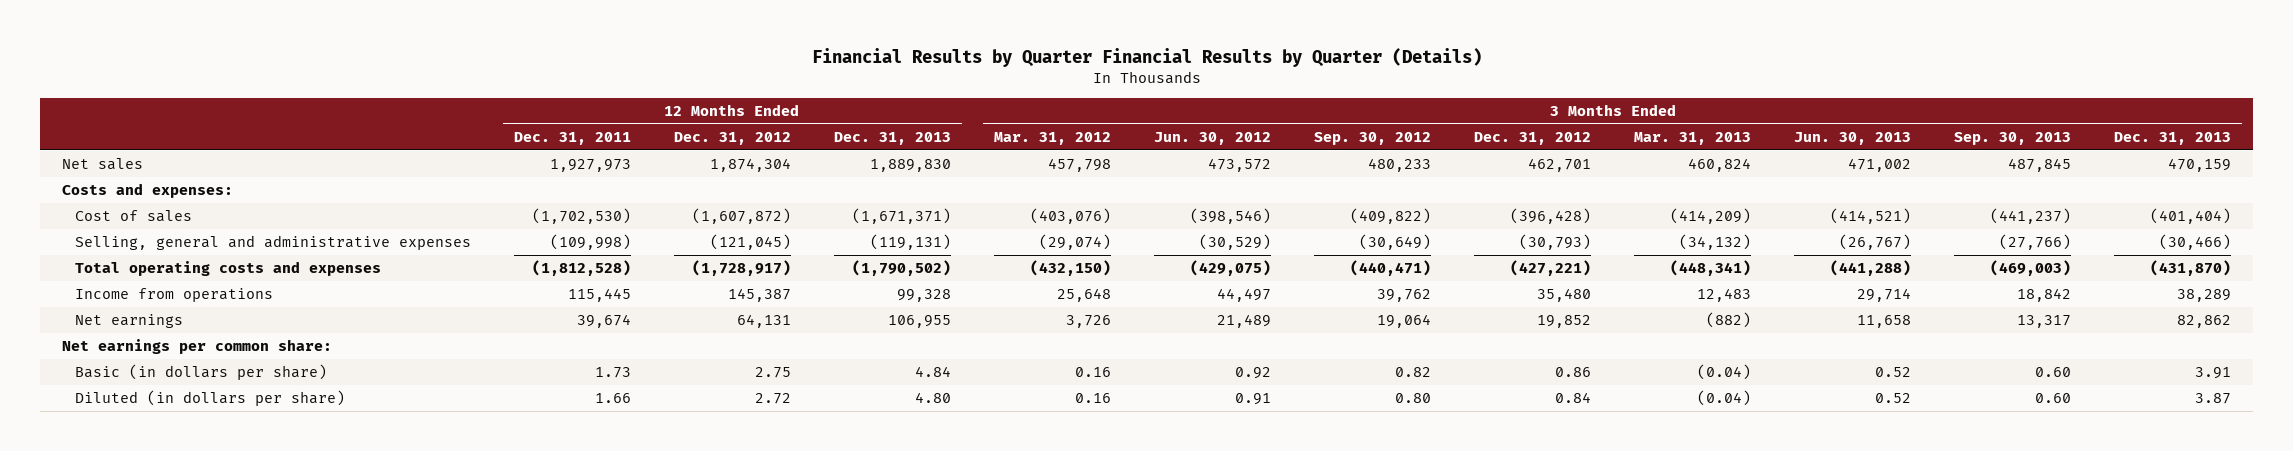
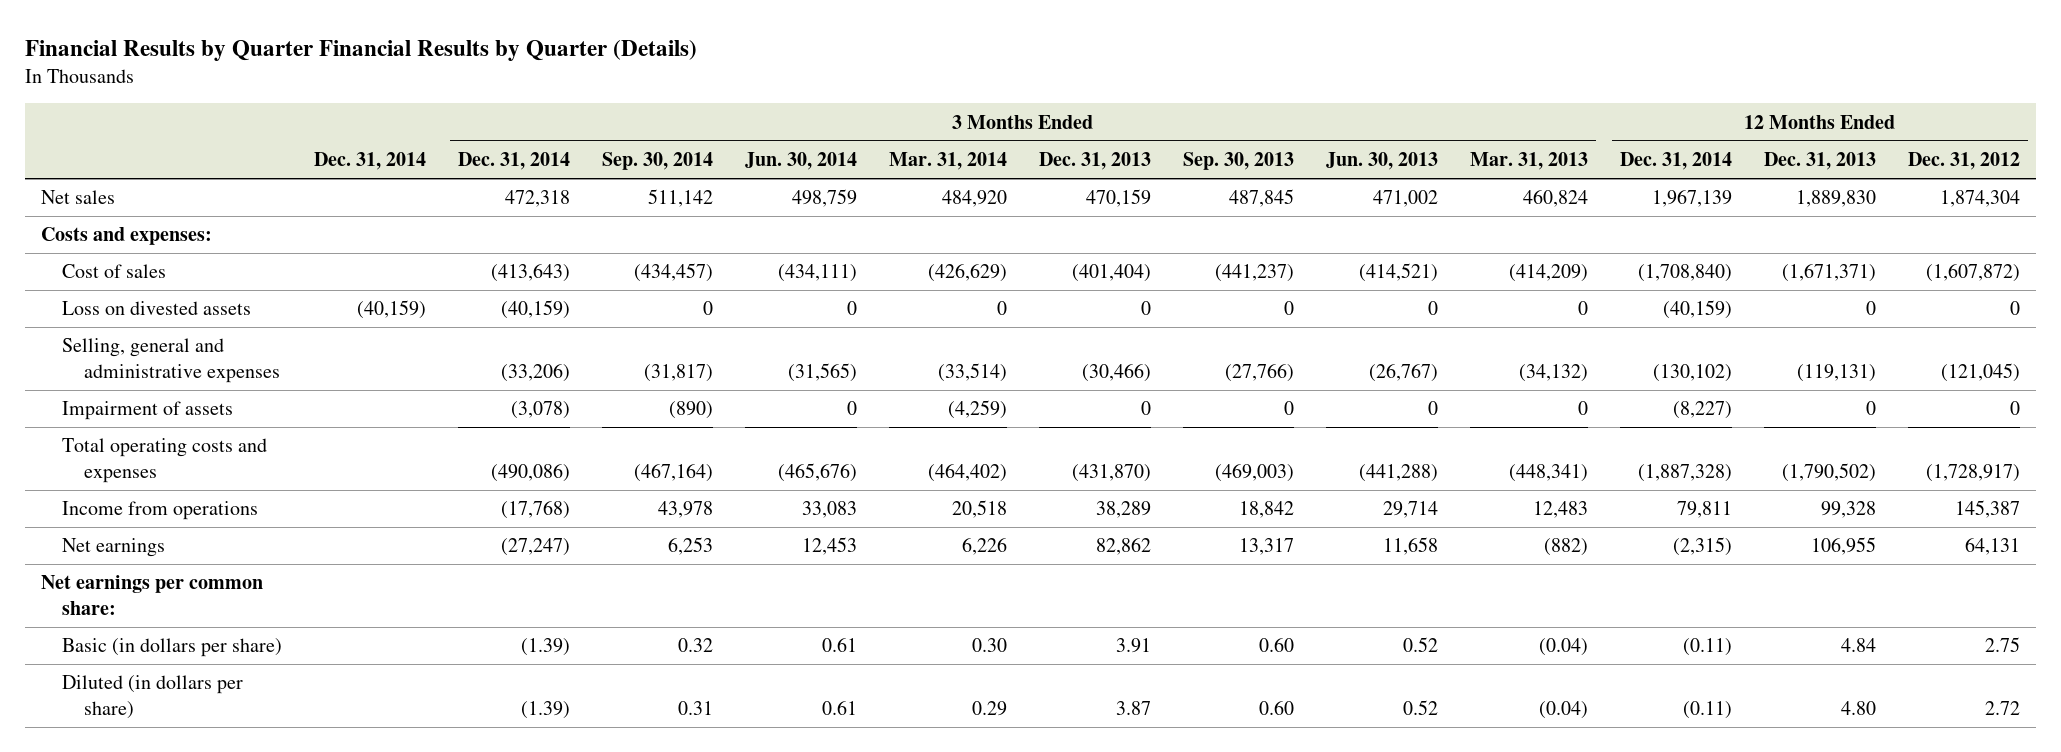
[513,131,631,145] Dec. 31, 2011 -> none
[993,131,1111,145] Mar. 31, 2012 -> none
[1153,131,1271,145] Jun. 30, 2012 -> none
[1314,131,1432,145] Sep. 30, 2012 -> none
[1474,131,1592,145] Dec. 31, 2012 -> none
none -> [314,152,427,171] Dec. 31, 2014
none -> [458,152,571,171] Dec. 31, 2014
none -> [602,152,714,171] Sep. 30, 2014
none -> [745,152,858,171] Jun. 30, 2014
none -> [889,152,1008,171] Mar. 31, 2014
none -> [1619,152,1732,171] Dec. 31, 2014
none -> [62,301,252,316] Loss on divested assets
none -> [62,401,234,421] Impairment of assets

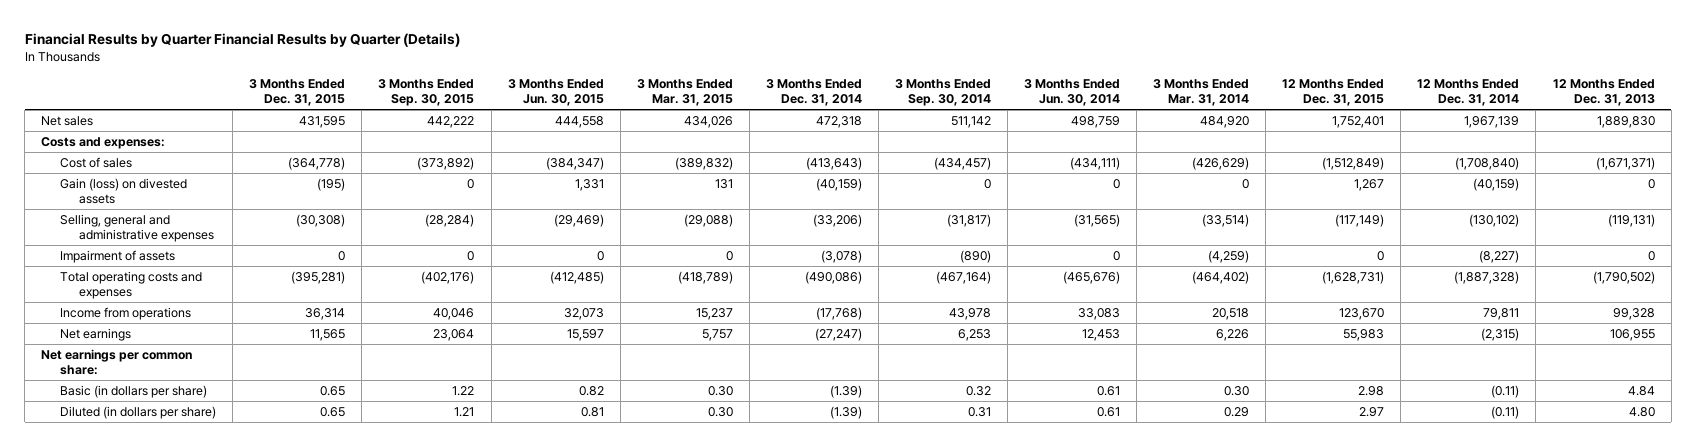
[314,152,427,171] Dec. 31, 2014 -> none
[1039,152,1152,171] Dec. 31, 2013 -> none
[1183,152,1295,171] Sep. 30, 2013 -> none
[1325,152,1438,171] Jun. 30, 2013 -> none
[1469,152,1588,171] Mar. 31, 2013 -> none
[1907,152,2020,171] Dec. 31, 2012 -> none
none -> [249,78,346,107] 3 Months Ended Dec. 31, 2015
none -> [378,78,475,107] 3 Months Ended Sep. 30, 2015
none -> [507,78,604,107] 3 Months Ended Jun. 30, 2015
none -> [636,78,733,107] 3 Months Ended Mar. 31, 2015
none -> [1282,78,1385,107] 12 Months Ended Dec. 31, 2015
[62,301,252,316] Loss on divested assets -> [60,177,188,205] Gain (loss) on divested assets

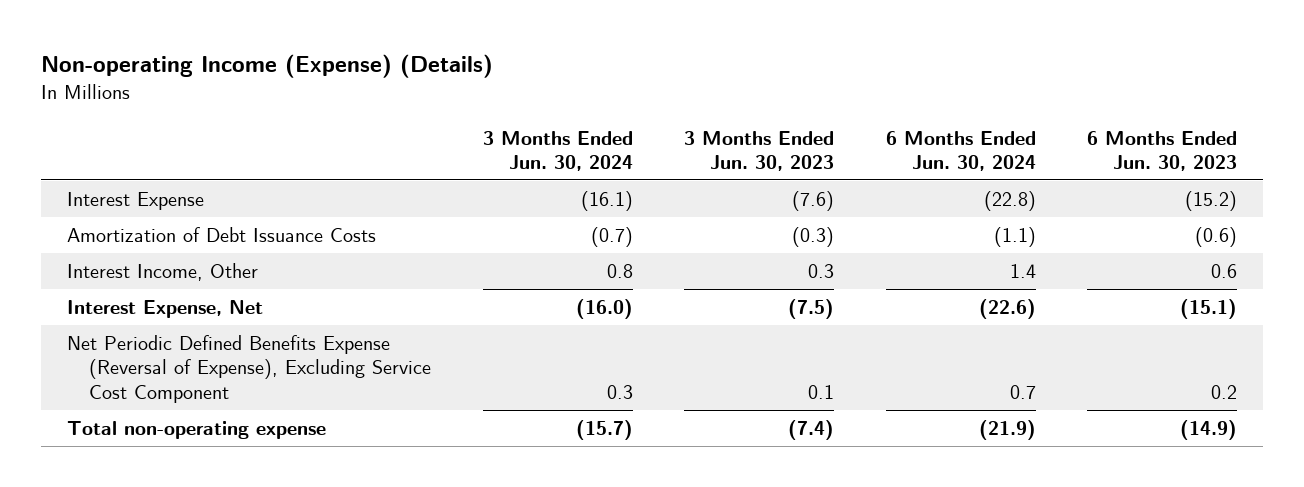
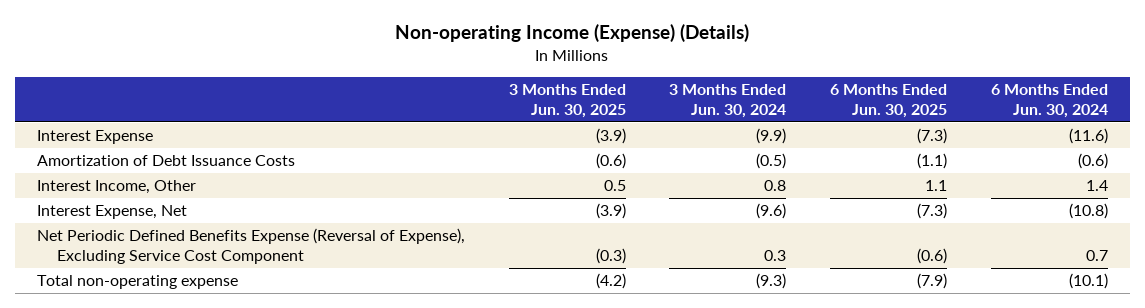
[684,130,835,171] 3 Months Ended Jun. 30, 2023 -> none
[1087,130,1238,171] 6 Months Ended Jun. 30, 2023 -> none
none -> [508,84,626,118] 3 Months Ended Jun. 30, 2025
none -> [830,84,948,118] 6 Months Ended Jun. 30, 2025
[580,190,633,211] (16.1) -> [756,128,787,145] (9.9)
[983,190,1036,211] (22.8) -> [1069,128,1109,145] (11.6)
[590,226,633,247] (0.7) -> [756,153,787,170] (0.5)
[993,226,1036,247] (1.1) -> [1078,153,1109,170] (0.6)
[575,298,633,319] (16.0) -> [756,203,787,220] (9.6)
[978,298,1036,319] (22.6) -> [1069,203,1109,220] (10.8)
[575,419,633,440] (15.7) -> [756,273,787,290] (9.3)
[978,419,1036,440] (21.9) -> [1069,273,1109,290] (10.1)

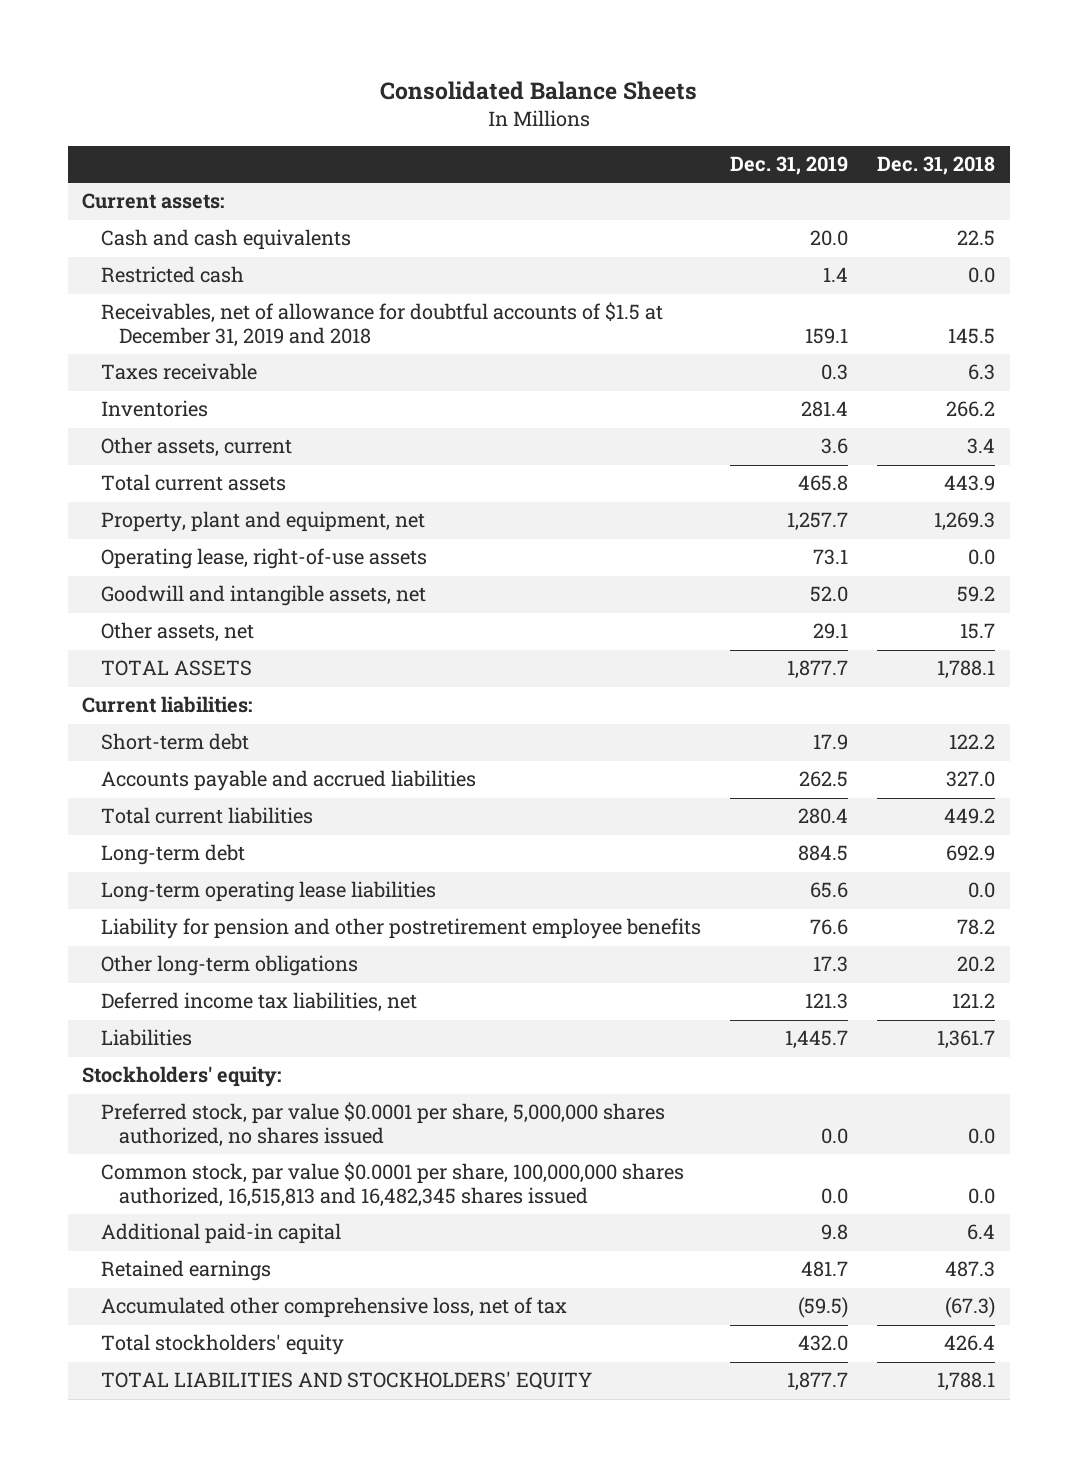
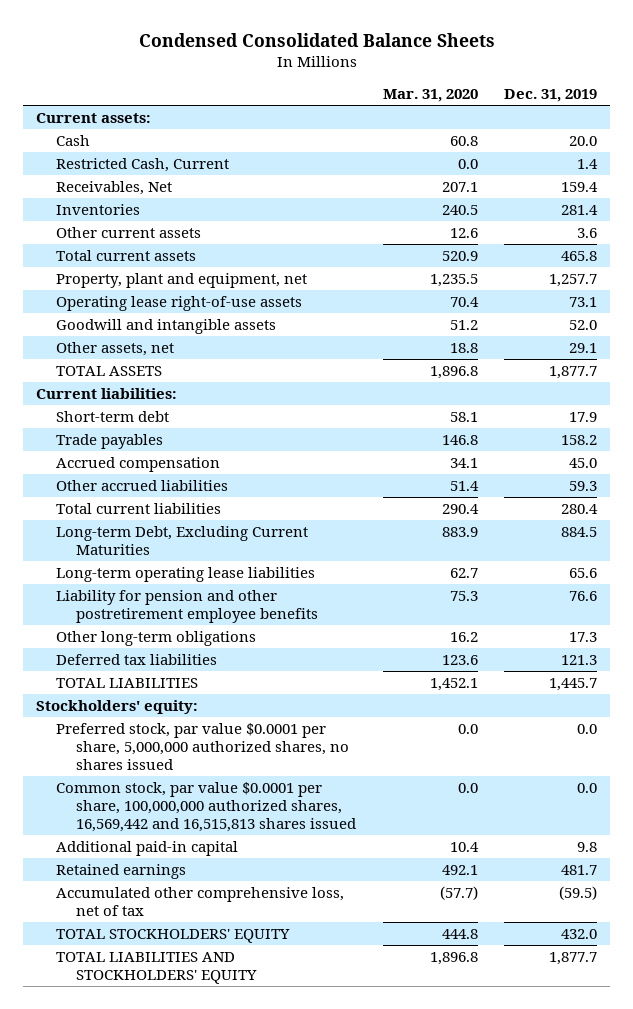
[379,80,697,100] Consolidated Balance Sheets -> [138,32,495,47] Condensed Consolidated Balance Sheets
[877,156,996,176] Dec. 31, 2018 -> none
none -> [382,88,478,102] Mar. 31, 2020
[100,302,663,348] Receivables, net of allowance for doubtful accounts of $1.5 at December 31, 2019 and 2018 -> none
[100,363,257,381] Taxes receivable -> none
[100,229,351,251] Cash and cash equivalents -> [56,135,91,147] Cash
[100,266,244,284] Restricted cash -> [56,158,230,173] Restricted Cash, Current
none -> [56,181,173,196] Receivables, Net
[100,437,292,458] Other assets, current -> [56,227,202,239] Other current assets
[100,548,427,570] Operating lease, right-of-use assets -> [56,296,303,312] Operating lease right-of-use assets
[100,585,426,607] Goodwill and intangible assets, net -> [56,319,277,335] Goodwill and intangible assets
[100,770,476,792] Accounts payable and accrued liabilities -> none
none -> [56,434,164,450] Trade payables
none -> [56,457,221,473] Accrued compensation
none -> [56,480,229,492] Other accrued liabilities
[100,844,245,866] Long-term debt -> [56,526,309,555] Long-term Debt, Excluding Current Maturities
[100,992,417,1013] Deferred income tax liabilities, net -> [56,654,218,666] Deferred tax liabilities
[100,1029,192,1047] Liabilities -> [56,678,199,689] TOTAL LIABILITIES
[100,1102,665,1148] Preferred stock, par value $0.0001 per share, 5,000,000 shares authorized, no shares issued -> [56,723,350,770] Preferred stock, par value $0.0001 per share, 5,000,000 authorized shares, no shares issued
[100,1162,684,1208] Common stock, par value $0.0001 per share, 100,000,000 shares authorized, 16,515,813 and 16,482,345 shares issued -> [56,782,357,832] Common stock, par value $0.0001 per share, 100,000,000 authorized shares, 16,569,442 and 16,515,813 shares issued
[100,1334,344,1356] Total stockholders' equity -> [56,929,291,944] TOTAL STOCKHOLDERS' EQUITY

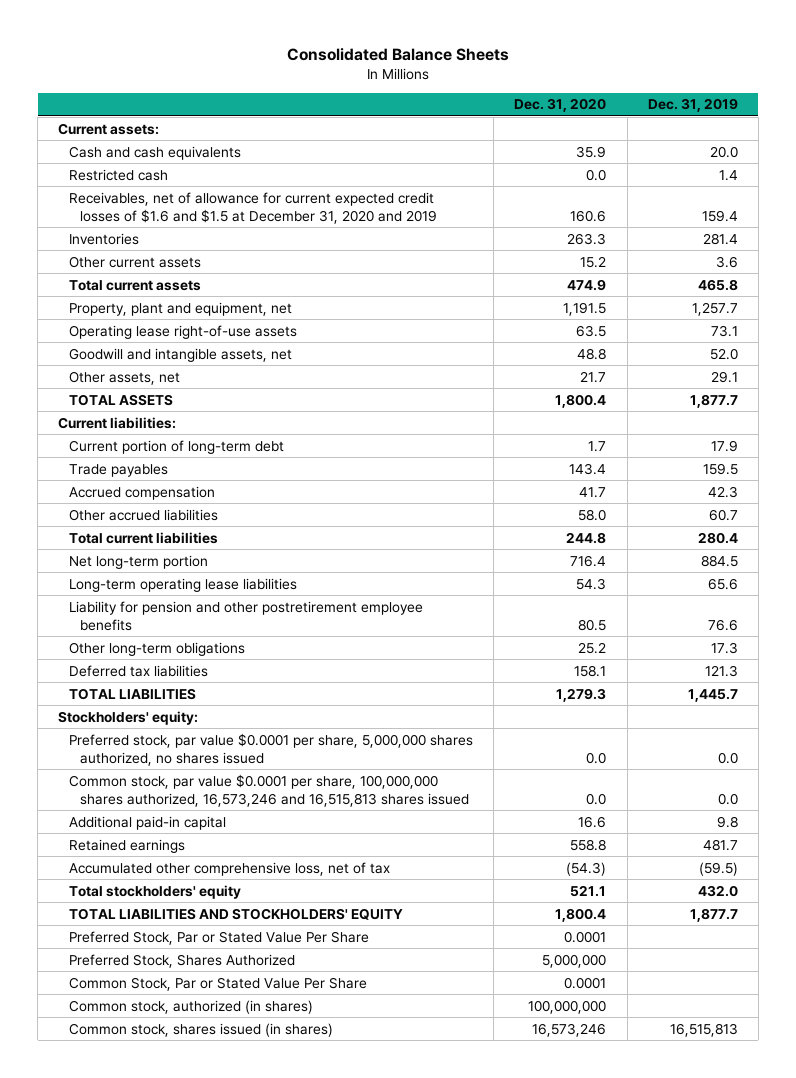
[138,32,495,47] Condensed Consolidated Balance Sheets -> [287,47,510,61] Consolidated Balance Sheets
[382,88,478,102] Mar. 31, 2020 -> none
none -> [514,98,607,113] Dec. 31, 2020
[56,135,91,147] Cash -> [69,145,242,160] Cash and cash equivalents
[56,158,230,173] Restricted Cash, Current -> [69,168,169,181] Restricted cash
[56,181,173,196] Receivables, Net -> [69,191,438,224] Receivables, net of allowance for current expected credit losses of $1.6 and $1.5 at December 31, 2020 and 2019
[56,319,277,335] Goodwill and intangible assets -> [69,347,293,362] Goodwill and intangible assets, net
[56,411,170,423] Short-term debt -> [69,439,285,454] Current portion of long-term debt
[560,435,597,446] 158.2 -> [702,462,738,475] 159.5
[568,458,597,469] 45.0 -> [707,485,738,498] 42.3
[568,481,597,492] 59.3 -> [708,508,738,521] 60.7
[56,526,309,555] Long-term Debt, Excluding Current Maturities -> [69,554,209,569] Net long-term portion
[56,723,350,770] Preferred stock, par value $0.0001 per share, 5,000,000 authorized shares, no shares issued -> [69,732,474,766] Preferred stock, par value $0.0001 per share, 5,000,000 shares authorized, no shares issued
[56,782,357,832] Common stock, par value $0.0001 per share, 100,000,000 authorized shares, 16,569,442 and 16,515,813 shares issued -> [69,773,470,807] Common stock, par value $0.0001 per share, 100,000,000 shares authorized, 16,573,246 and 16,515,813 shares issued
[56,929,291,944] TOTAL STOCKHOLDERS' EQUITY -> [69,884,242,899] Total stockholders' equity
none -> [69,930,370,945] Preferred Stock, Par or Stated Value Per Share
none -> [69,953,296,968] Preferred Stock, Shares Authorized
none -> [69,976,368,991] Common Stock, Par or Stated Value Per Share
none -> [69,999,314,1014] Common stock, authorized (in shares)
none -> [69,1022,334,1037] Common stock, shares issued (in shares)

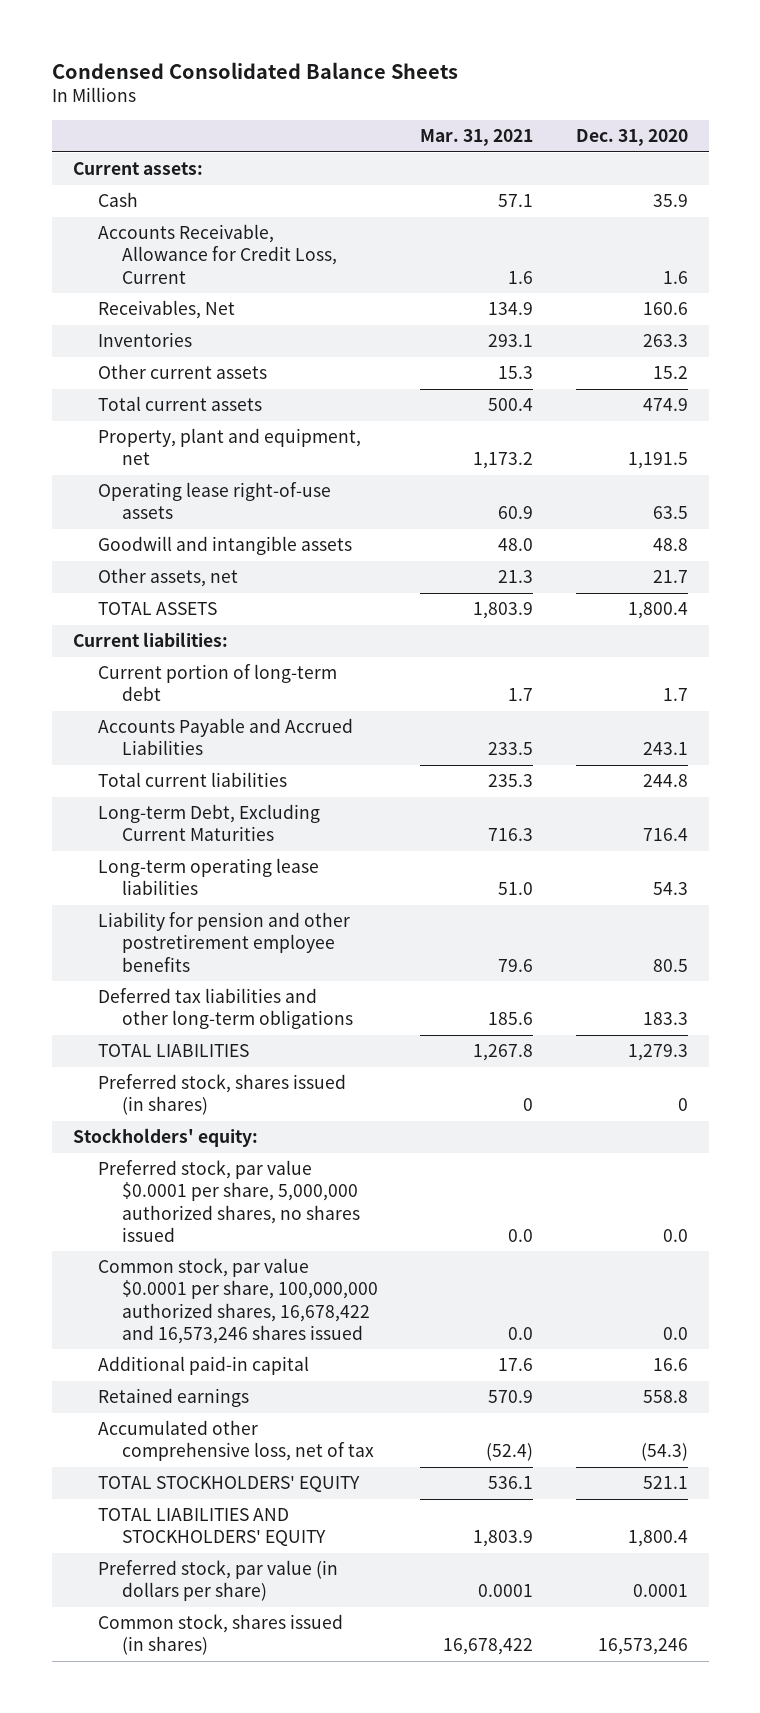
[287,47,510,61] Consolidated Balance Sheets -> [51,61,458,79] Condensed Consolidated Balance Sheets
[647,98,738,113] Dec. 31, 2019 -> none
none -> [420,129,534,147] Mar. 31, 2021
[69,168,169,181] Restricted cash -> none
[69,145,242,160] Cash and cash equivalents -> [97,192,138,208] Cash
none -> [97,224,338,284] Accounts Receivable, Allowance for Credit Loss, Current
[69,191,438,224] Receivables, net of allowance for current expected credit losses of $1.6 and $1.5 at December 31, 2020 and 2019 -> [97,300,235,320] Receivables, Net
[69,347,293,362] Goodwill and intangible assets, net -> [97,536,352,556] Goodwill and intangible assets
[69,463,169,477] Trade payables -> none
[69,485,216,500] Accrued compensation -> none
[69,508,219,521] Other accrued liabilities -> none
none -> [97,718,353,756] Accounts Payable and Accrued Liabilities
[69,554,209,569] Net long-term portion -> [97,804,320,842] Long-term Debt, Excluding Current Maturities
[69,641,246,656] Other long-term obligations -> none
[69,664,209,677] Deferred tax liabilities -> [97,988,354,1030] Deferred tax liabilities and other long-term obligations
[574,664,607,677] 158.1 -> [642,1012,688,1026] 183.3
none -> [97,1074,346,1116] Preferred stock, shares issued (in shares)
[69,732,474,766] Preferred stock, par value $0.0001 per share, 5,000,000 shares authorized, no shares issued -> [97,1160,361,1242] Preferred stock, par value $0.0001 per share, 5,000,000 authorized shares, no shares issued
[69,773,470,807] Common stock, par value $0.0001 per share, 100,000,000 shares authorized, 16,573,246 and 16,515,813 shares issued -> [97,1258,379,1344] Common stock, par value $0.0001 per share, 100,000,000 authorized shares, 16,678,422 and 16,573,246 shares issued
[69,884,242,899] Total stockholders' equity -> [97,1475,360,1493] TOTAL STOCKHOLDERS' EQUITY
[69,953,296,968] Preferred Stock, Shares Authorized -> none
[69,976,368,991] Common Stock, Par or Stated Value Per Share -> none
[69,999,314,1014] Common stock, authorized (in shares) -> none
[69,930,370,945] Preferred Stock, Par or Stated Value Per Share -> [97,1560,338,1602] Preferred stock, par value (in dollars per share)

